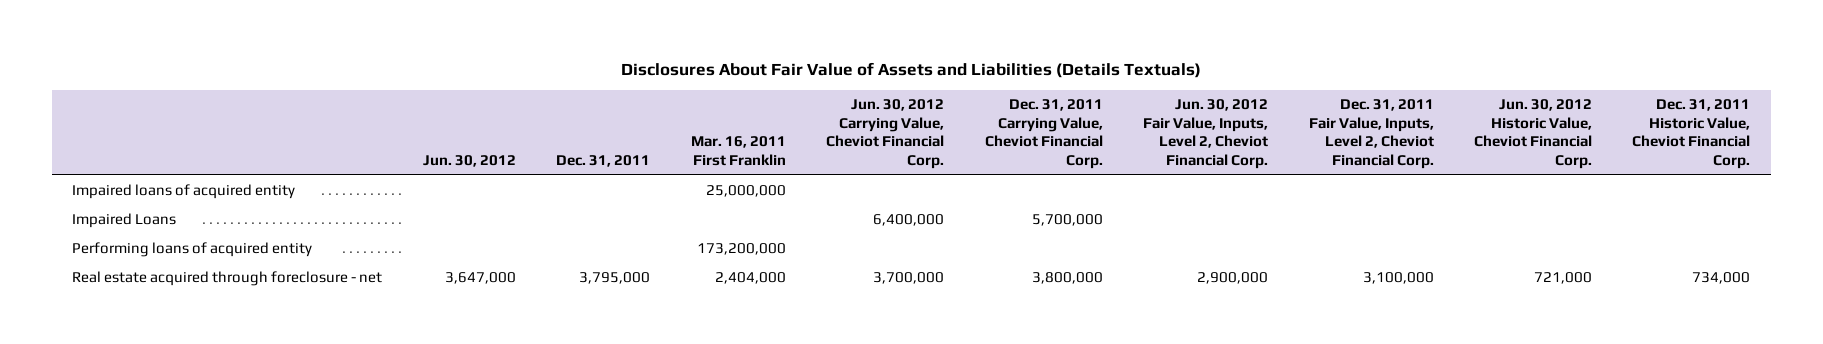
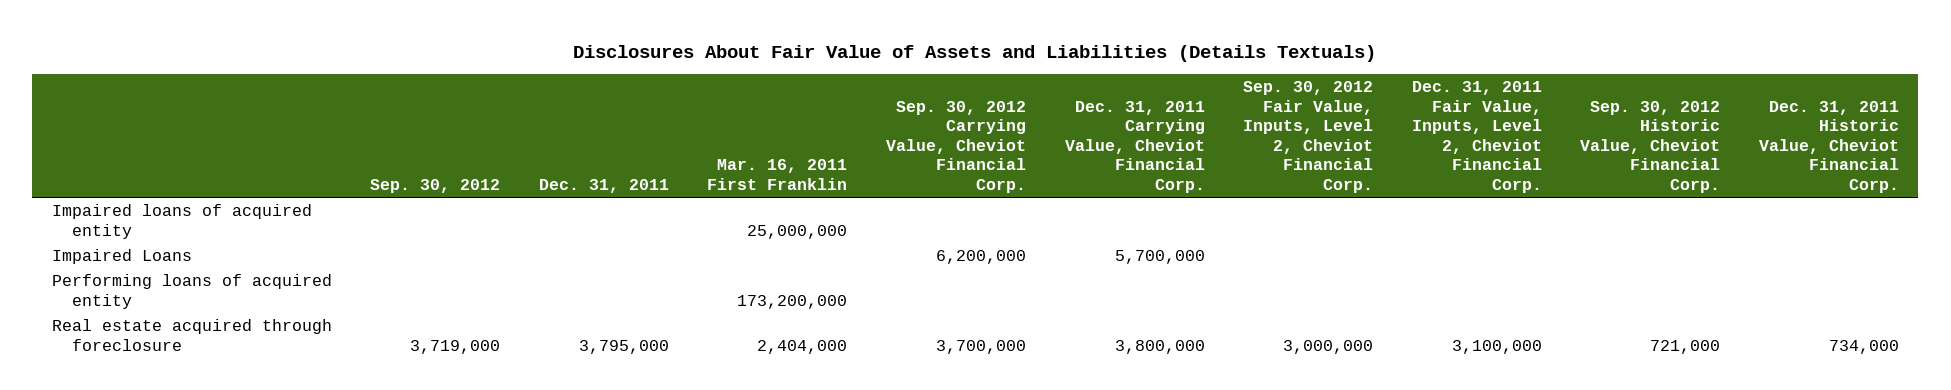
[422,154,516,167] Jun. 30, 2012 -> none
[826,99,945,169] Jun. 30, 2012 Carrying Value, Cheviot Financial Corp. -> none
[1143,99,1269,169] Jun. 30, 2012 Fair Value, Inputs, Level 2, Cheviot Financial Corp. -> none
[1474,99,1593,169] Jun. 30, 2012 Historic Value, Cheviot Financial Corp. -> none
none -> [370,178,501,193] Sep. 30, 2012
none -> [886,100,1027,193] Sep. 30, 2012 Carrying Value, Cheviot Financial Corp.
none -> [1243,81,1374,193] Sep. 30, 2012 Fair Value, Inputs, Level 2, Cheviot Financial Corp.
none -> [1580,100,1721,193] Sep. 30, 2012 Historic Value, Cheviot Financial Corp.
[72,271,383,287] Real estate acquired through foreclosure - net -> [51,319,332,351] Real estate acquired through foreclosure

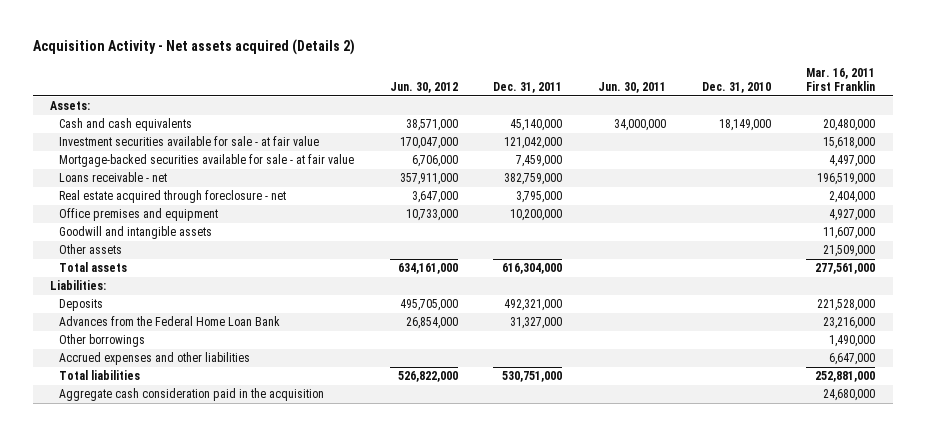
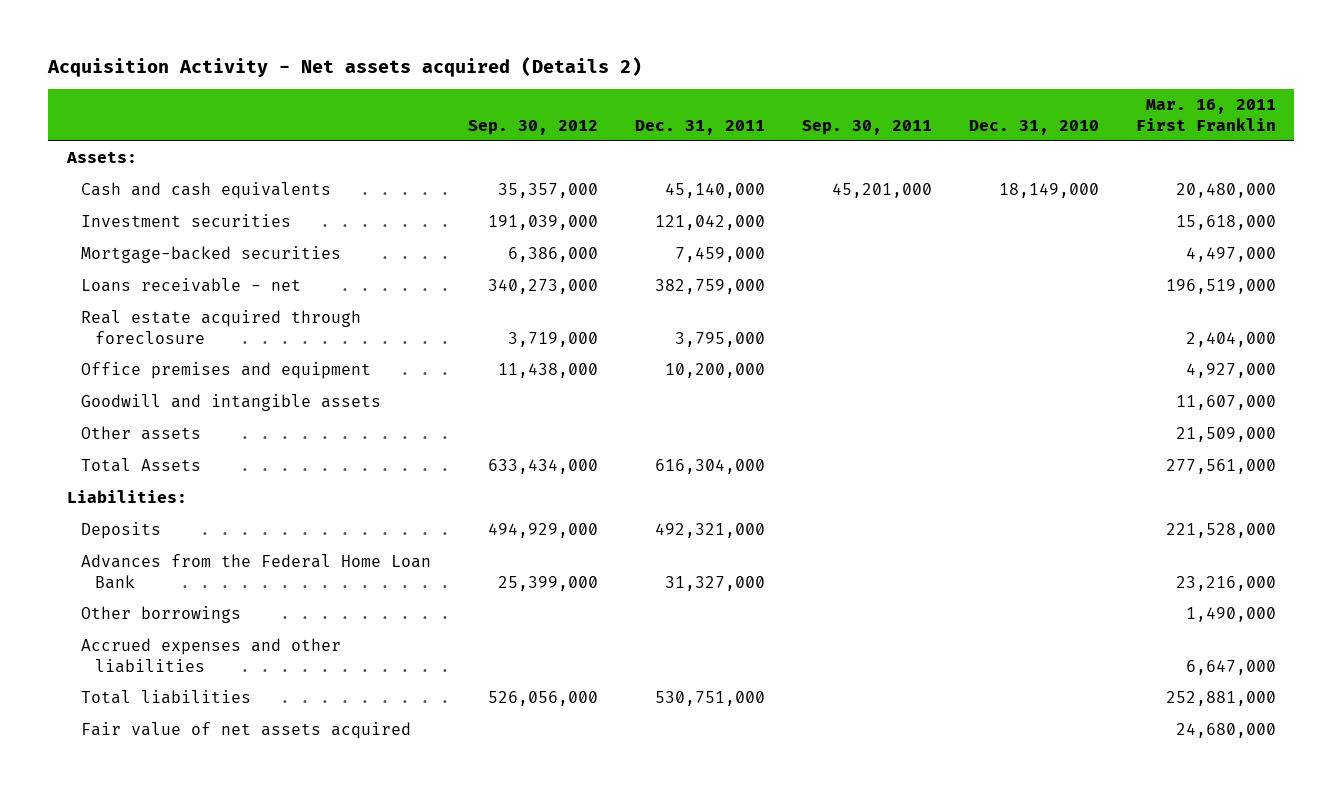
[389,82,458,94] Jun. 30, 2012 -> none
[598,82,667,94] Jun. 30, 2011 -> none
none -> [468,119,599,135] Sep. 30, 2012
none -> [802,119,933,135] Sep. 30, 2011
[59,136,320,147] Investment securities available for sale - at fair value -> [81,214,292,228] Investment securities
[59,154,355,168] Mortgage-backed securities available for sale - at fair value -> [81,246,342,264] Mortgage-backed securities
[59,190,287,204] Real estate acquired through foreclosure - net -> [81,310,362,344] Real estate acquired through foreclosure
[59,262,128,273] Total assets -> [81,458,202,473] Total Assets
[59,388,325,402] Aggregate cash consideration paid in the acquisition -> [81,722,412,740] Fair value of net assets acquired

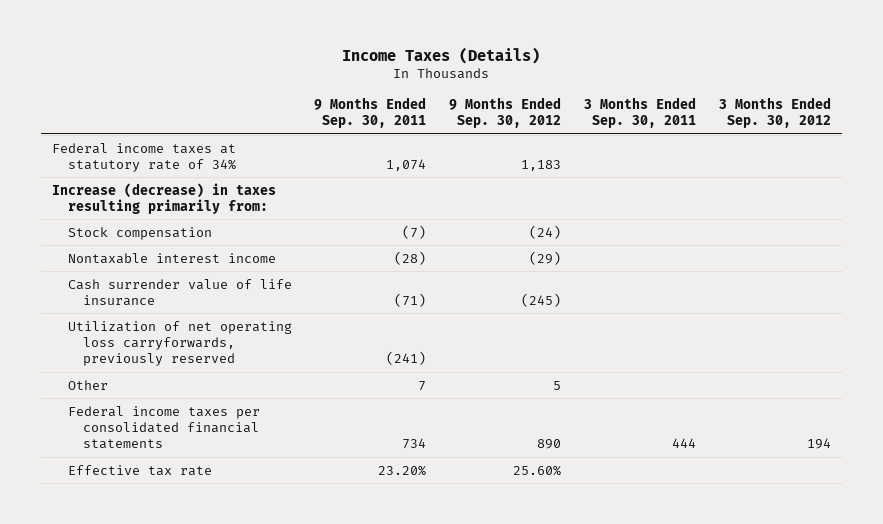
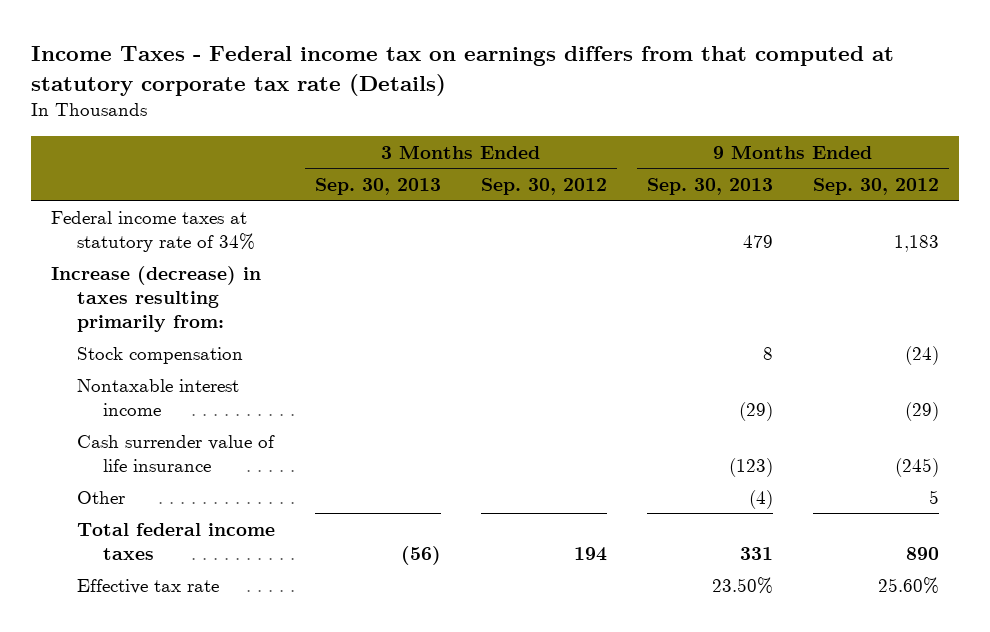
[342,46,541,64] Income Taxes (Details) -> [30,45,894,96] Income Taxes - Federal income tax on earnings differs from that computed at statutory corporate tax rate (Details)
[314,97,427,129] 9 Months Ended Sep. 30, 2011 -> none
[584,97,697,129] 3 Months Ended Sep. 30, 2011 -> none
none -> [315,177,442,195] Sep. 30, 2013
none -> [646,177,773,195] Sep. 30, 2013
[67,320,292,366] Utilization of net operating loss carryforwards, previously reserved -> none
[67,405,260,449] Federal income taxes per consolidated financial statements -> [77,522,276,560] Total federal income taxes

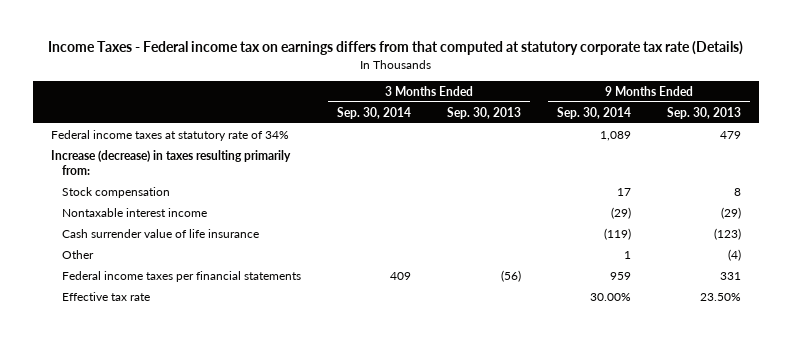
[480,177,607,195] Sep. 30, 2012 -> none
[812,177,939,195] Sep. 30, 2012 -> none
none -> [337,106,412,119] Sep. 30, 2014
none -> [556,106,631,119] Sep. 30, 2014
[77,522,276,560] Total federal income taxes -> [62,270,302,282] Federal income taxes per financial statements

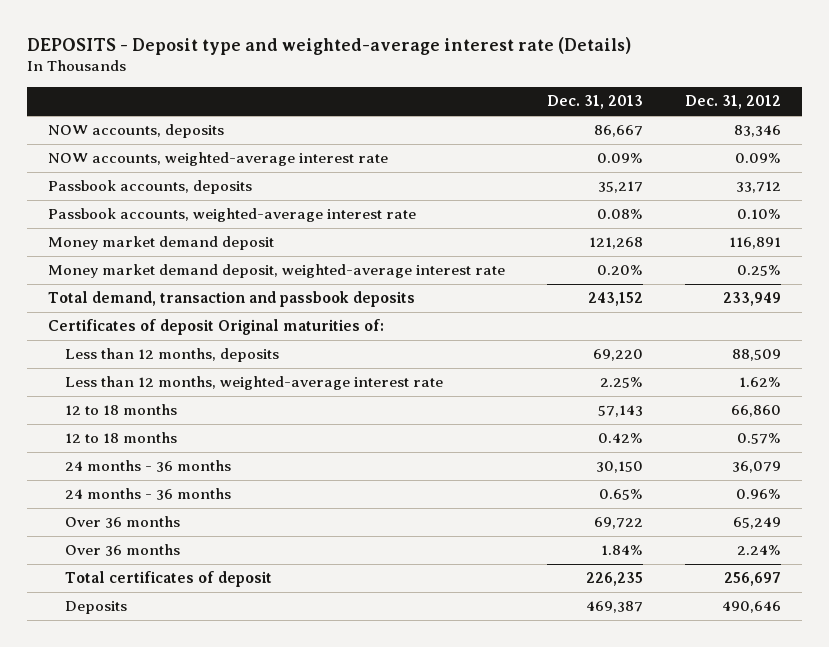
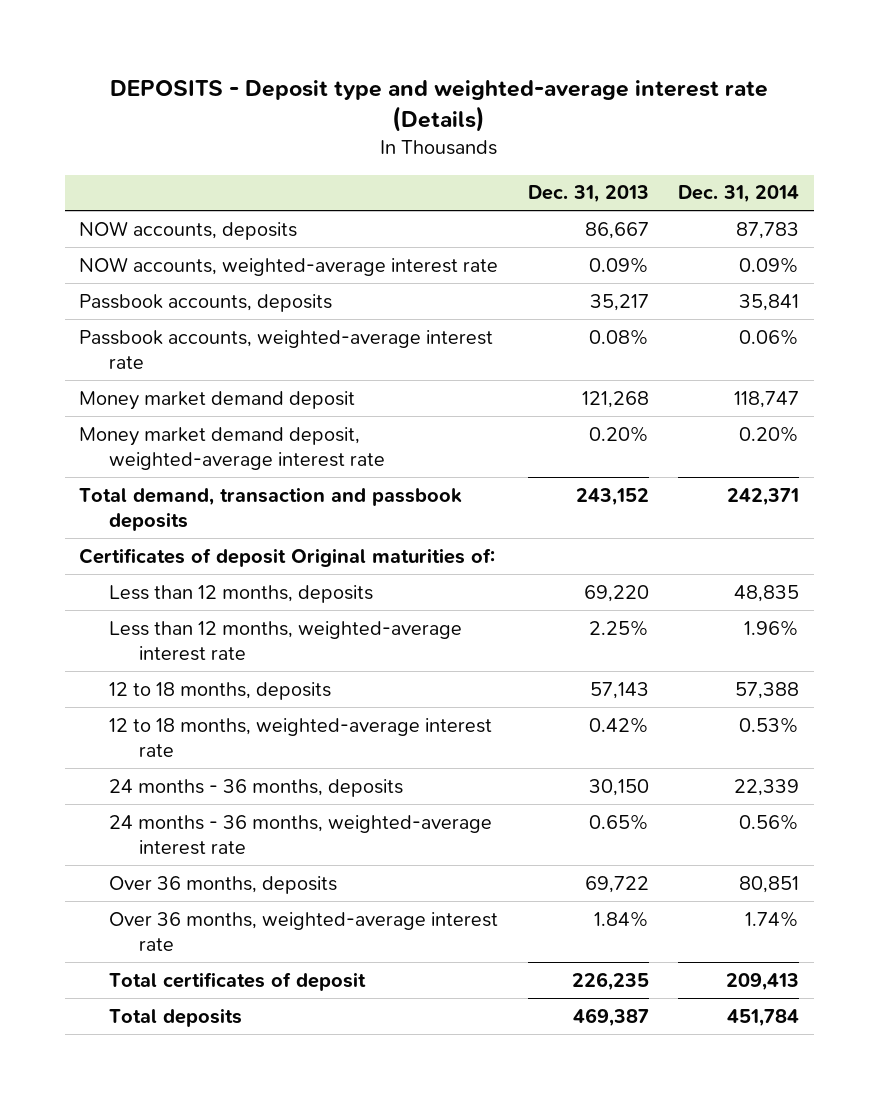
[685,95,782,110] Dec. 31, 2012 -> none
none -> [678,185,800,204] Dec. 31, 2014
[65,404,178,416] 12 to 18 months -> [109,681,332,700] 12 to 18 months, deposits
[65,432,178,444] 12 to 18 months -> [109,717,493,757] 12 to 18 months, weighted-average interest rate
[65,460,232,473] 24 months - 36 months -> [109,778,404,797] 24 months - 36 months, deposits
[65,488,232,501] 24 months - 36 months -> [109,814,493,855] 24 months - 36 months, weighted-average interest rate
[65,516,181,529] Over 36 months -> [109,875,338,894] Over 36 months, deposits
[65,544,181,557] Over 36 months -> [109,911,499,951] Over 36 months, weighted-average interest rate
[65,601,128,615] Deposits -> [109,1007,243,1027] Total deposits

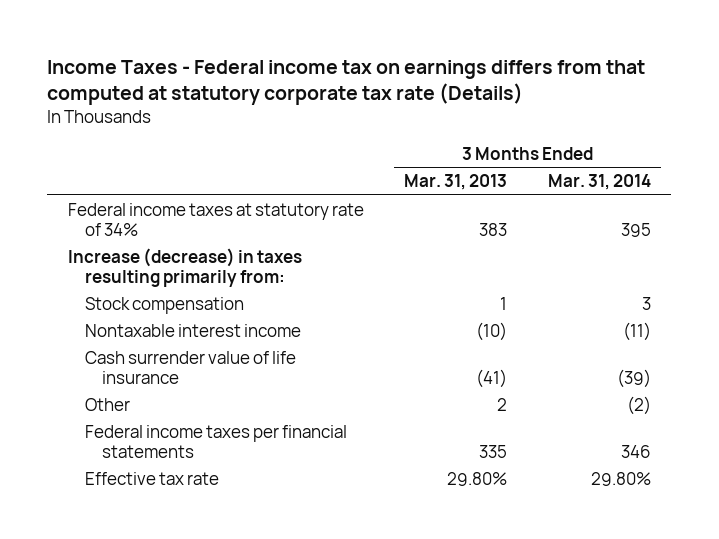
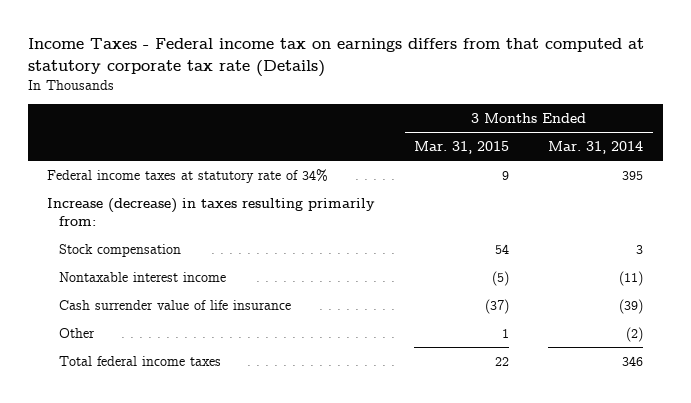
[404,174,508,191] Mar. 31, 2013 -> none
none -> [414,141,510,155] Mar. 31, 2015
[85,471,220,485] Effective tax rate -> none
[85,424,348,458] Federal income taxes per financial statements -> [58,355,221,366] Total federal income taxes

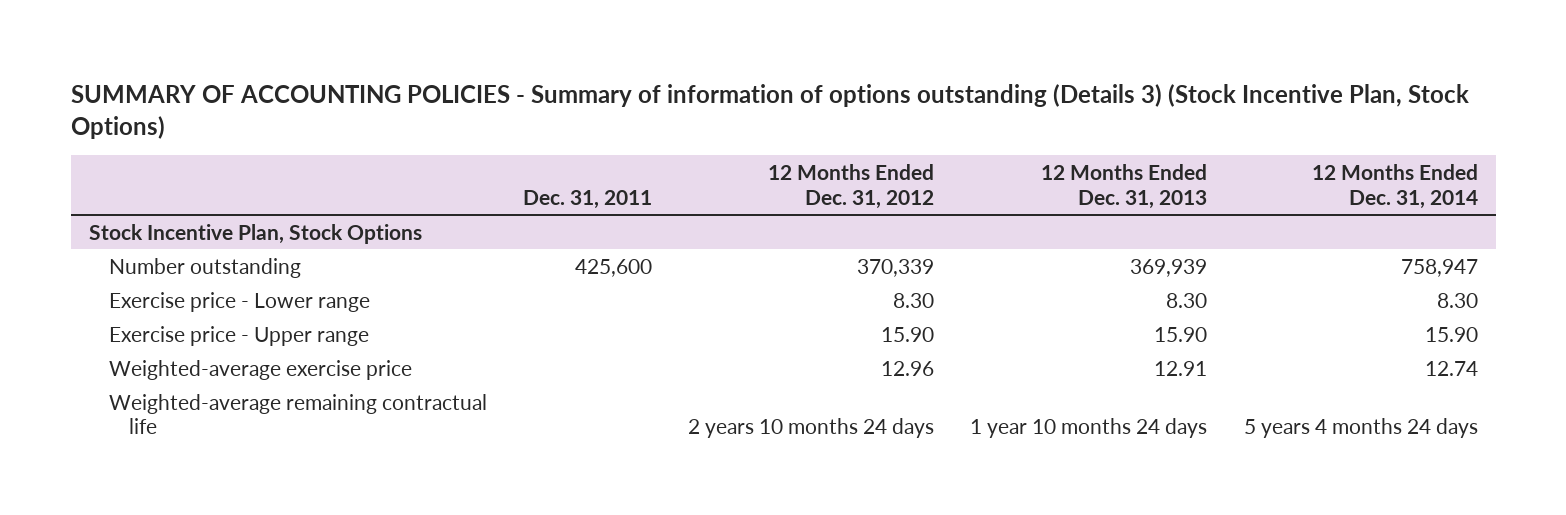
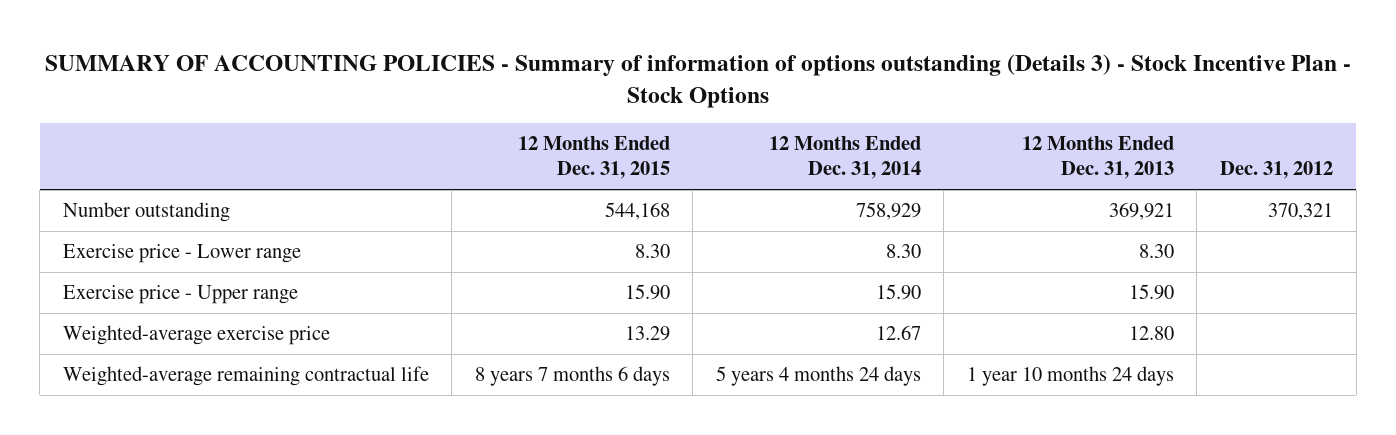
[70,83,1469,139] SUMMARY OF ACCOUNTING POLICIES - Summary of information of options outstanding (Details 3) (Stock Incentive Plan, Stock Options) -> [44,54,1351,108] SUMMARY OF ACCOUNTING POLICIES - Summary of information of options outstanding (Details 3) - Stock Incentive Plan - Stock Options
[523,189,653,209] Dec. 31, 2011 -> none
[768,163,935,209] 12 Months Ended Dec. 31, 2012 -> none
none -> [517,136,670,180] 12 Months Ended Dec. 31, 2015
none -> [1220,161,1334,180] Dec. 31, 2012
[88,223,422,244] Stock Incentive Plan, Stock Options -> none
[1130,258,1208,277] 369,939 -> [1108,202,1174,221] 369,921
[1400,258,1478,277] 758,947 -> [855,202,921,221] 758,929
[1154,360,1208,376] 12.91 -> [1128,326,1174,341] 12.80
[1424,360,1478,376] 12.74 -> [875,325,921,341] 12.67

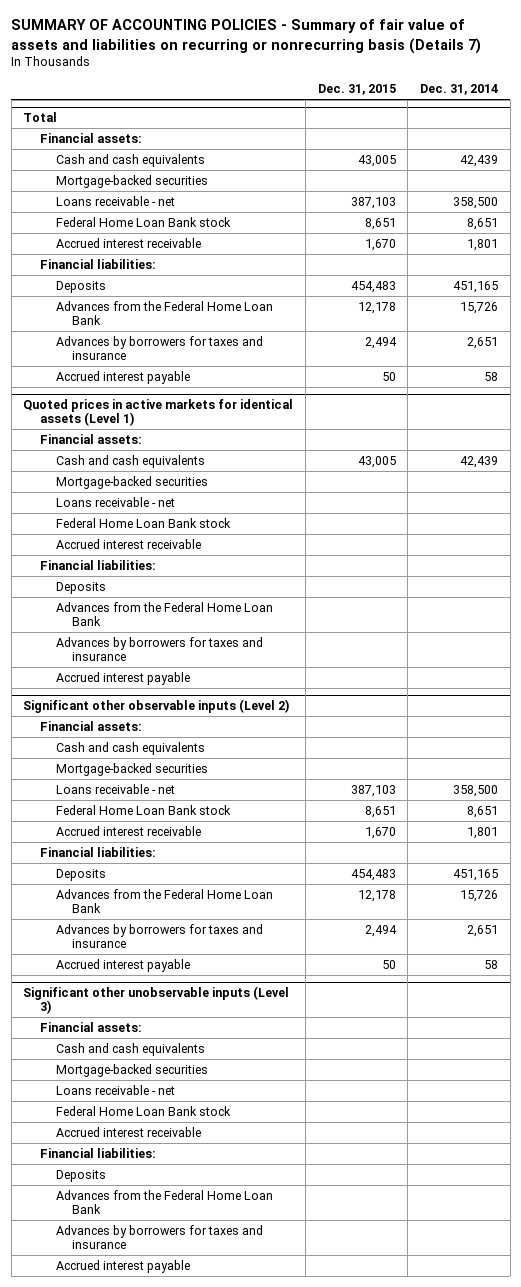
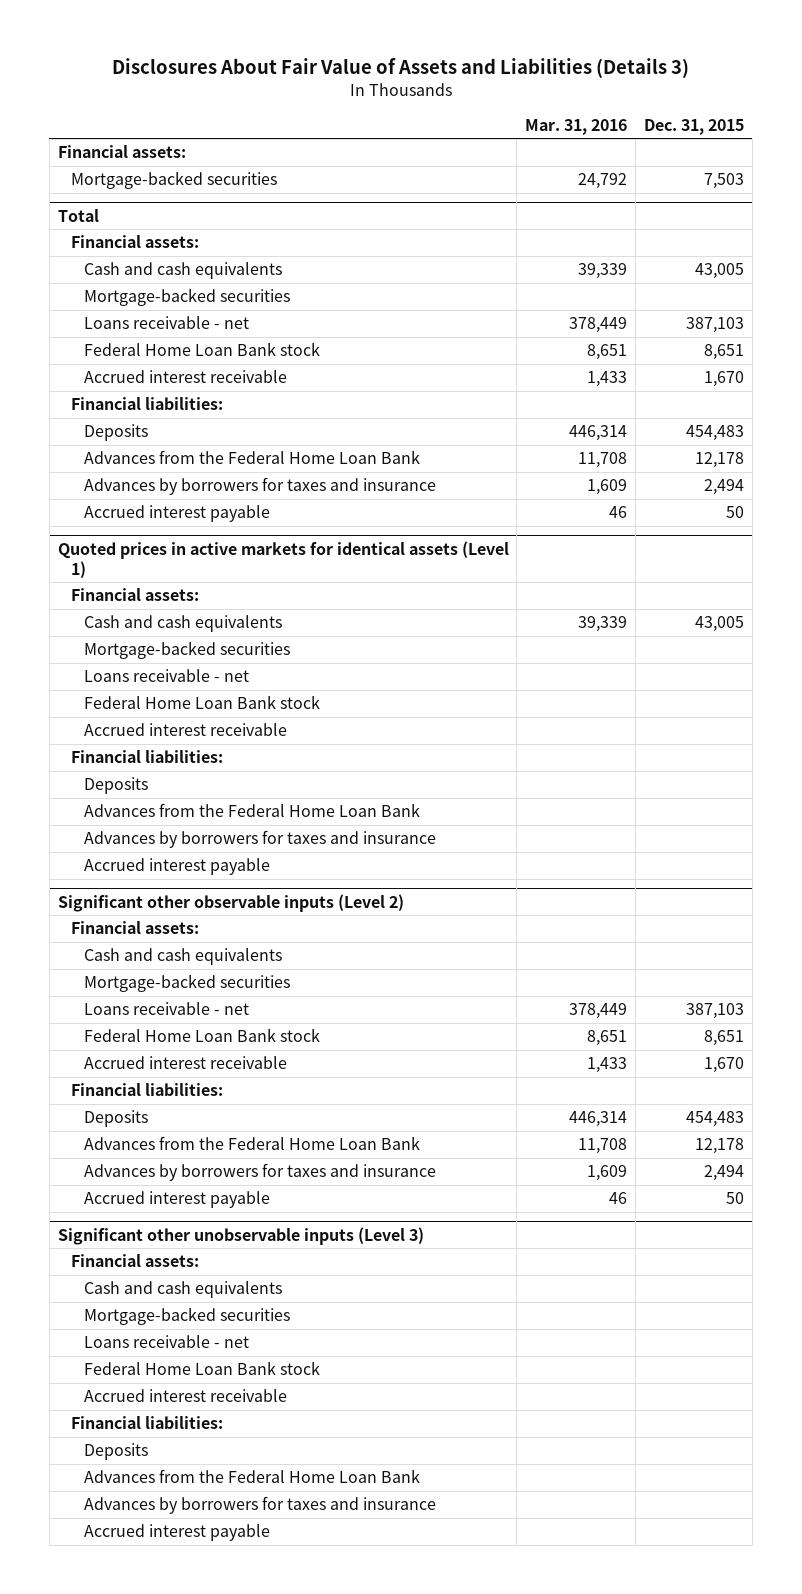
[11,19,482,54] SUMMARY OF ACCOUNTING POLICIES - Summary of fair value of assets and liabilities on recurring or nonrecurring basis (Details 7) -> [111,58,689,79] Disclosures About Fair Value of Assets and Liabilities (Details 3)
[420,84,499,96] Dec. 31, 2014 -> none
none -> [525,118,628,135] Mar. 31, 2016
none -> [57,145,186,159] Financial assets:
none -> [70,171,277,190] Mortgage-backed securities

